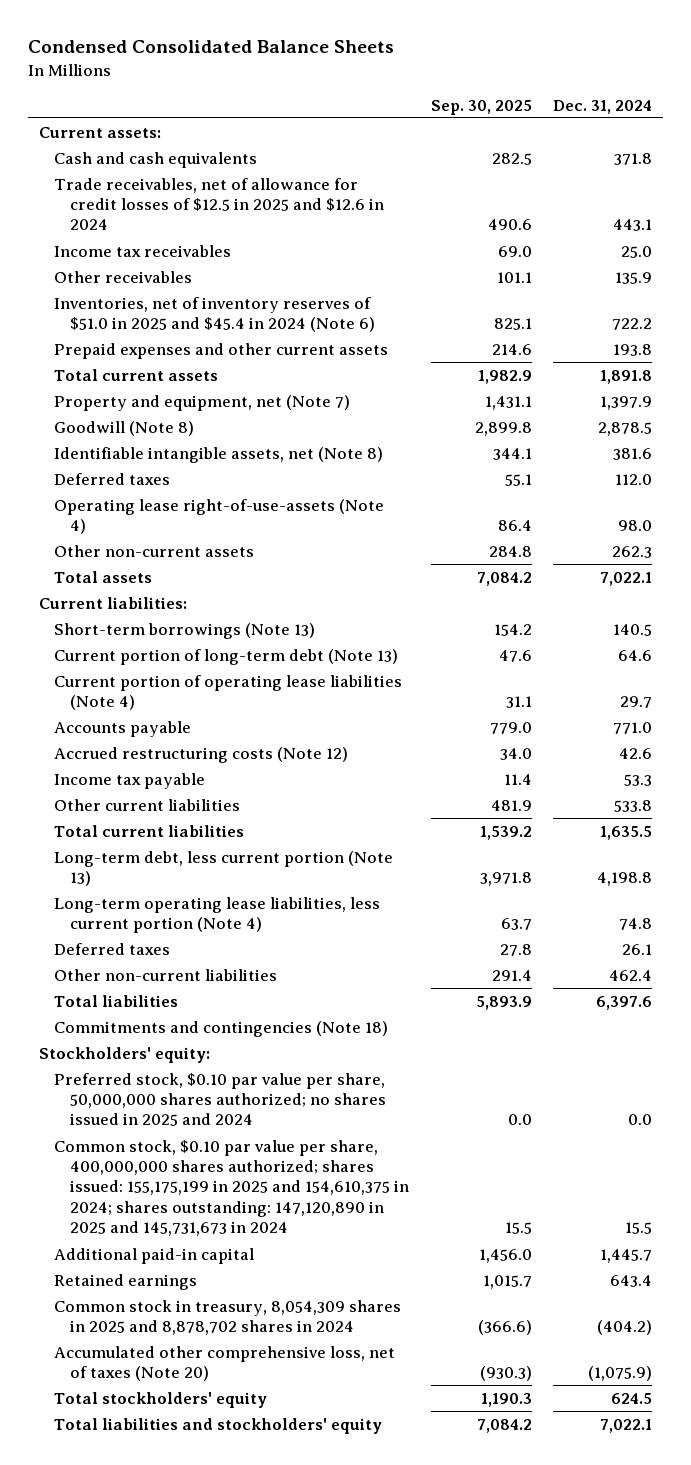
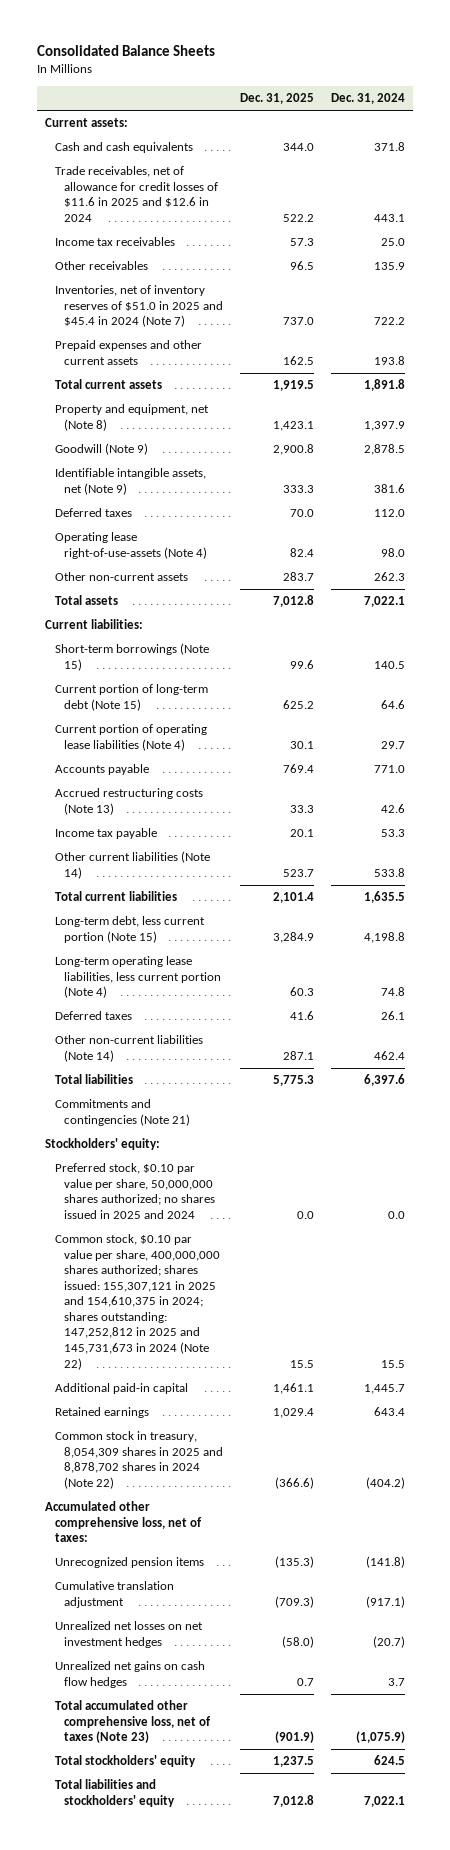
[27,40,394,54] Condensed Consolidated Balance Sheets -> [36,45,215,57] Consolidated Balance Sheets
[430,99,532,115] Sep. 30, 2025 -> none
none -> [239,93,314,105] Dec. 31, 2025
[54,177,384,231] Trade receivables, net of allowance for credit losses of $12.5 in 2025 and $12.6 in 2024 -> [54,166,219,222] Trade receivables, net of allowance for credit losses of $11.6 in 2025 and $12.6 in 2024
[54,296,375,333] Inventories, net of inventory reserves of $51.0 in 2025 and $45.4 in 2024 (Note 6) -> [54,285,224,328] Inventories, net of inventory reserves of $51.0 in 2025 and $45.4 in 2024 (Note 7)
[54,394,351,411] Property and equipment, net (Note 7) -> [54,404,209,431] Property and equipment, net (Note 8)
[54,420,195,436] Goodwill (Note 8) -> [54,443,148,456] Goodwill (Note 9)
[54,446,384,463] Identifiable intangible assets, net (Note 8) -> [54,468,206,495] Identifiable intangible assets, net (Note 9)
[54,622,316,639] Short-term borrowings (Note 13) -> [54,643,209,671] Short-term borrowings (Note 15)
[54,648,399,665] Current portion of long-term debt (Note 13) -> [54,684,208,711] Current portion of long-term debt (Note 15)
[54,746,349,763] Accrued restructuring costs (Note 12) -> [54,788,203,815] Accrued restructuring costs (Note 13)
[54,798,241,811] Other current liabilities -> [54,851,210,879] Other current liabilities (Note 14)
[54,850,394,887] Long-term debt, less current portion (Note 13) -> [54,916,205,943] Long-term debt, less current portion (Note 15)
[54,968,278,981] Other non-current liabilities -> [54,1035,203,1062] Other non-current liabilities (Note 14)
[54,1020,389,1037] Commitments and contingencies (Note 18) -> [54,1099,191,1126] Commitments and contingencies (Note 21)
[54,1139,409,1237] Common stock, $0.10 par value per share, 400,000,000 shares authorized; shares issued: 155,175,199 in 2025 and 154,610,375 in 2024; shares outstanding: 147,120,890 in 2025 and 145,731,673 in 2024 -> [54,1234,221,1370] Common stock, $0.10 par value per share, 400,000,000 shares authorized; shares issued: 155,307,121 in 2025 and 154,610,375 in 2024; shares outstanding: 147,252,812 in 2025 and 145,731,673 in 2024 (Note 22)
[54,1299,402,1336] Common stock in treasury, 8,054,309 shares in 2025 and 8,878,702 shares in 2024 -> [54,1431,224,1489] Common stock in treasury, 8,054,309 shares in 2025 and 8,878,702 shares in 2024 (Note 22)
none -> [45,1501,202,1543] Accumulated other comprehensive loss, net of taxes:
none -> [54,1557,204,1569] Unrecognized pension items
none -> [54,1581,174,1608] Cumulative translation adjustment
none -> [54,1621,203,1648] Unrealized net losses on net investment hedges
none -> [54,1661,205,1688] Unrealized net gains on cash flow hedges
[54,1345,396,1382] Accumulated other comprehensive loss, net of taxes (Note 20) -> [54,1700,212,1744] Total accumulated other comprehensive loss, net of taxes (Note 23)

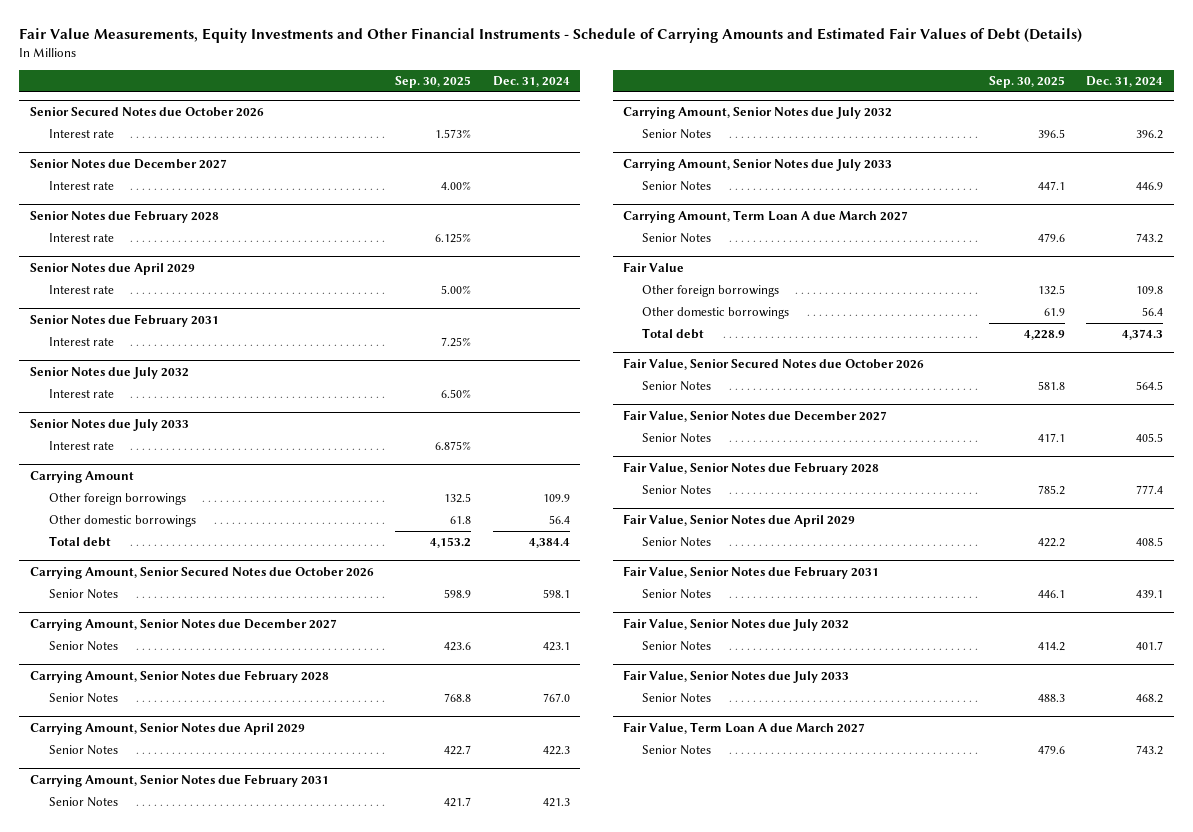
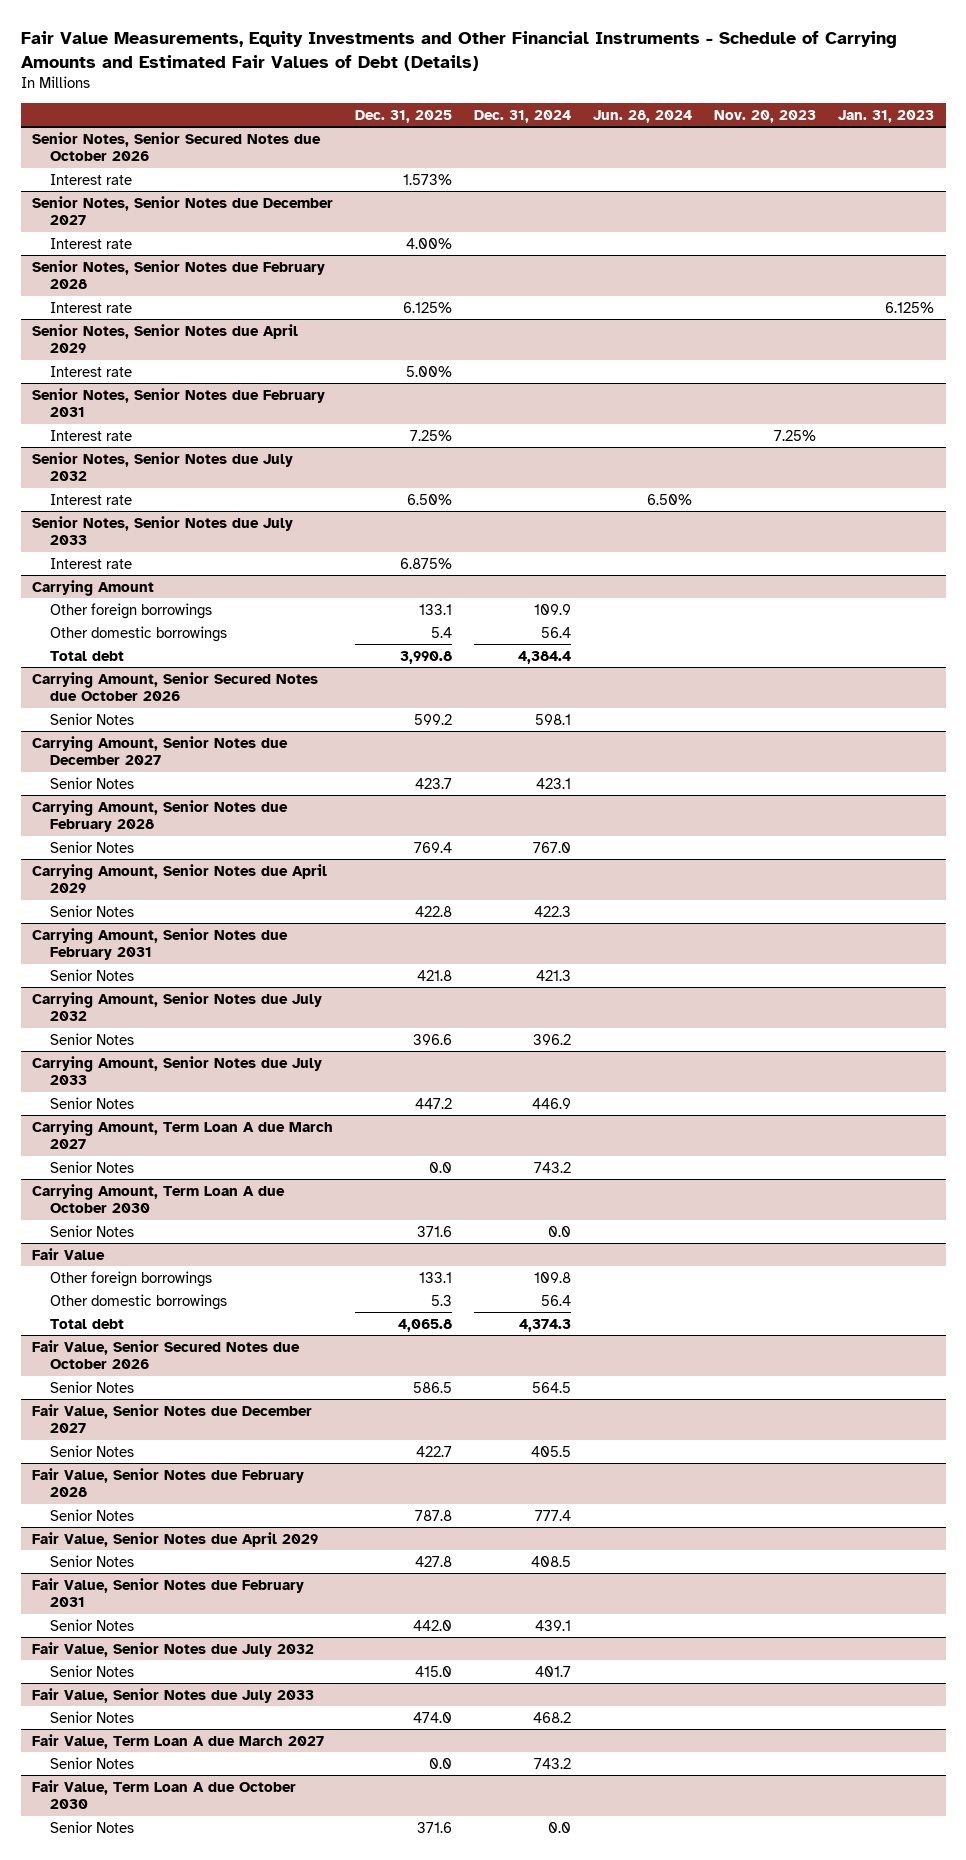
[395,75,472,88] Sep. 30, 2025 -> none
none -> [355,110,453,124] Dec. 31, 2025
none -> [593,110,693,124] Jun. 28, 2024
none -> [714,110,817,124] Nov. 20, 2023
none -> [838,110,935,124] Jan. 31, 2023
[29,106,264,117] Senior Secured Notes due October 2026 -> [31,131,321,162] Senior Notes, Senior Secured Notes due October 2026
[29,158,227,169] Senior Notes due December 2027 -> [31,195,333,226] Senior Notes, Senior Notes due December 2027
[29,209,219,223] Senior Notes due February 2028 -> [31,259,325,290] Senior Notes, Senior Notes due February 2028
[29,262,195,275] Senior Notes due April 2029 -> [31,323,298,354] Senior Notes, Senior Notes due April 2029
[29,313,219,327] Senior Notes due February 2031 -> [31,387,325,418] Senior Notes, Senior Notes due February 2031
[29,366,189,379] Senior Notes due July 2032 -> [31,451,293,482] Senior Notes, Senior Notes due July 2032
[29,418,189,431] Senior Notes due July 2033 -> [31,515,293,546] Senior Notes, Senior Notes due July 2033
none -> [31,1183,285,1214] Carrying Amount, Term Loan A due October 2030
none -> [49,1224,134,1237] Senior Notes
none -> [31,1779,296,1810] Fair Value, Term Loan A due October 2030
none -> [49,1820,134,1833] Senior Notes

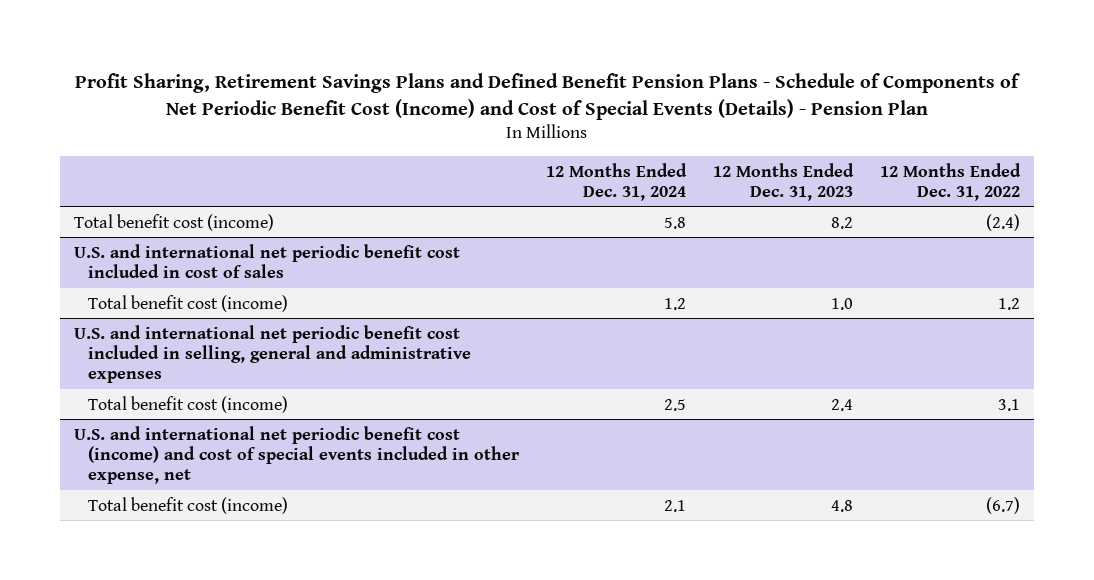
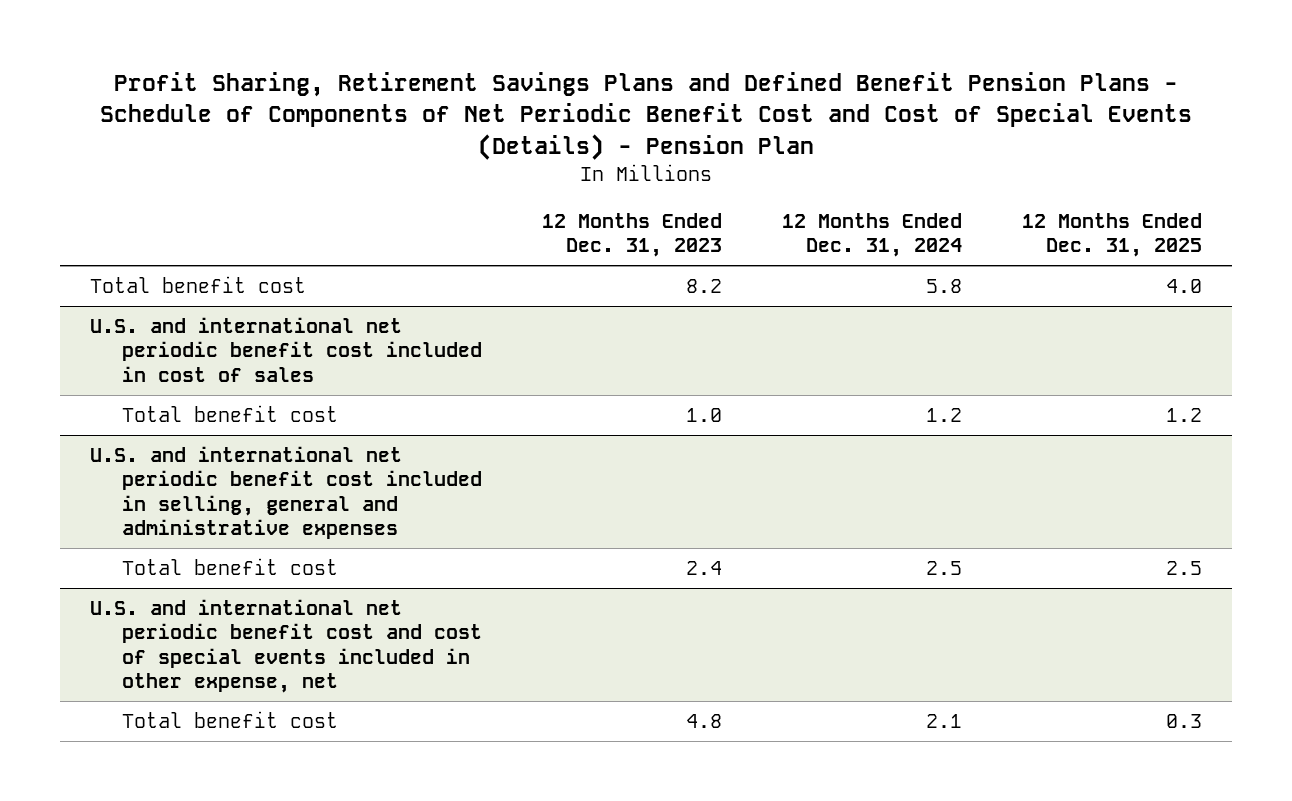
[75,72,1021,120] Profit Sharing, Retirement Savings Plans and Defined Benefit Pension Plans - Schedule of Components of Net Periodic Benefit Cost (Income) and Cost of Special Events (Details) - Pension Plan -> [100,72,1193,160] Profit Sharing, Retirement Savings Plans and Defined Benefit Pension Plans - Schedule of Components of Net Periodic Benefit Cost and Cost of Special Events (Details) - Pension Plan
[880,162,1022,201] 12 Months Ended Dec. 31, 2022 -> none
none -> [1021,212,1202,258] 12 Months Ended Dec. 31, 2025
[73,213,274,231] Total benefit cost (income) -> [90,276,307,294] Total benefit cost
[88,294,289,312] Total benefit cost (income) -> [122,405,339,423] Total benefit cost
[88,395,289,413] Total benefit cost (income) -> [122,558,339,576] Total benefit cost
[73,425,521,484] U.S. and international net periodic benefit cost (income) and cost of special events included in other expense, net -> [90,599,483,694] U.S. and international net periodic benefit cost and cost of special events included in other expense, net
[88,496,289,514] Total benefit cost (income) -> [122,711,339,729] Total benefit cost

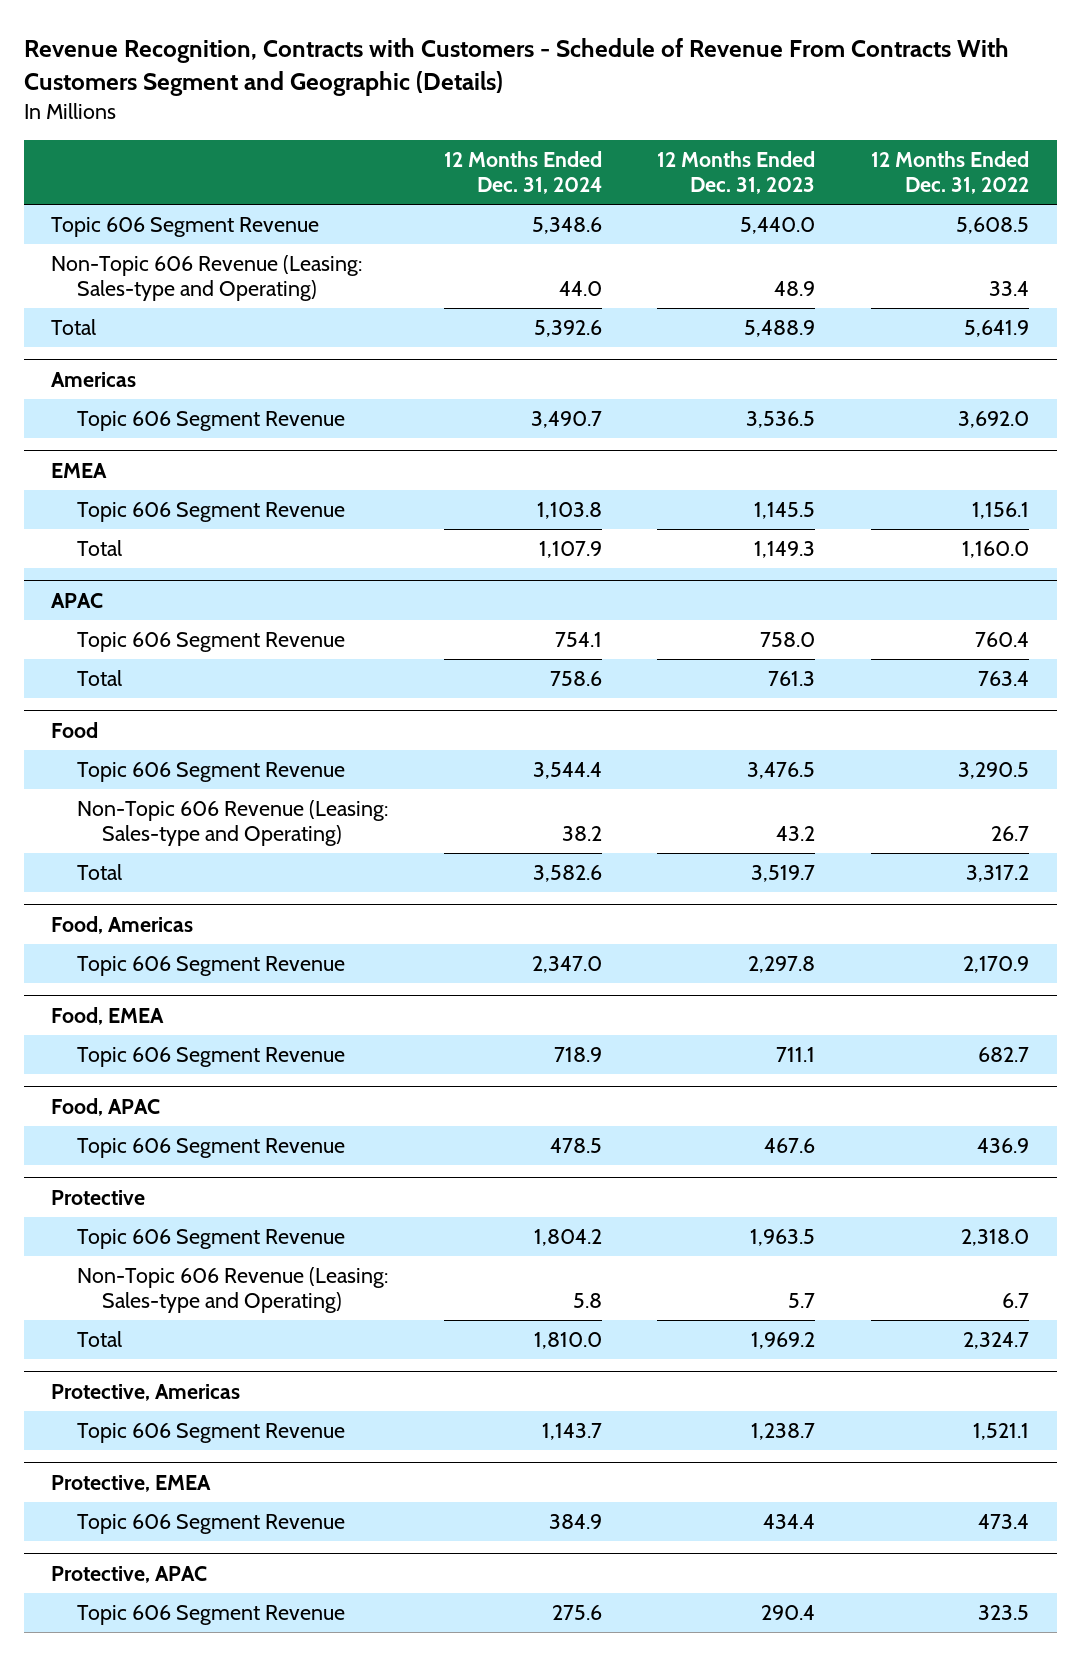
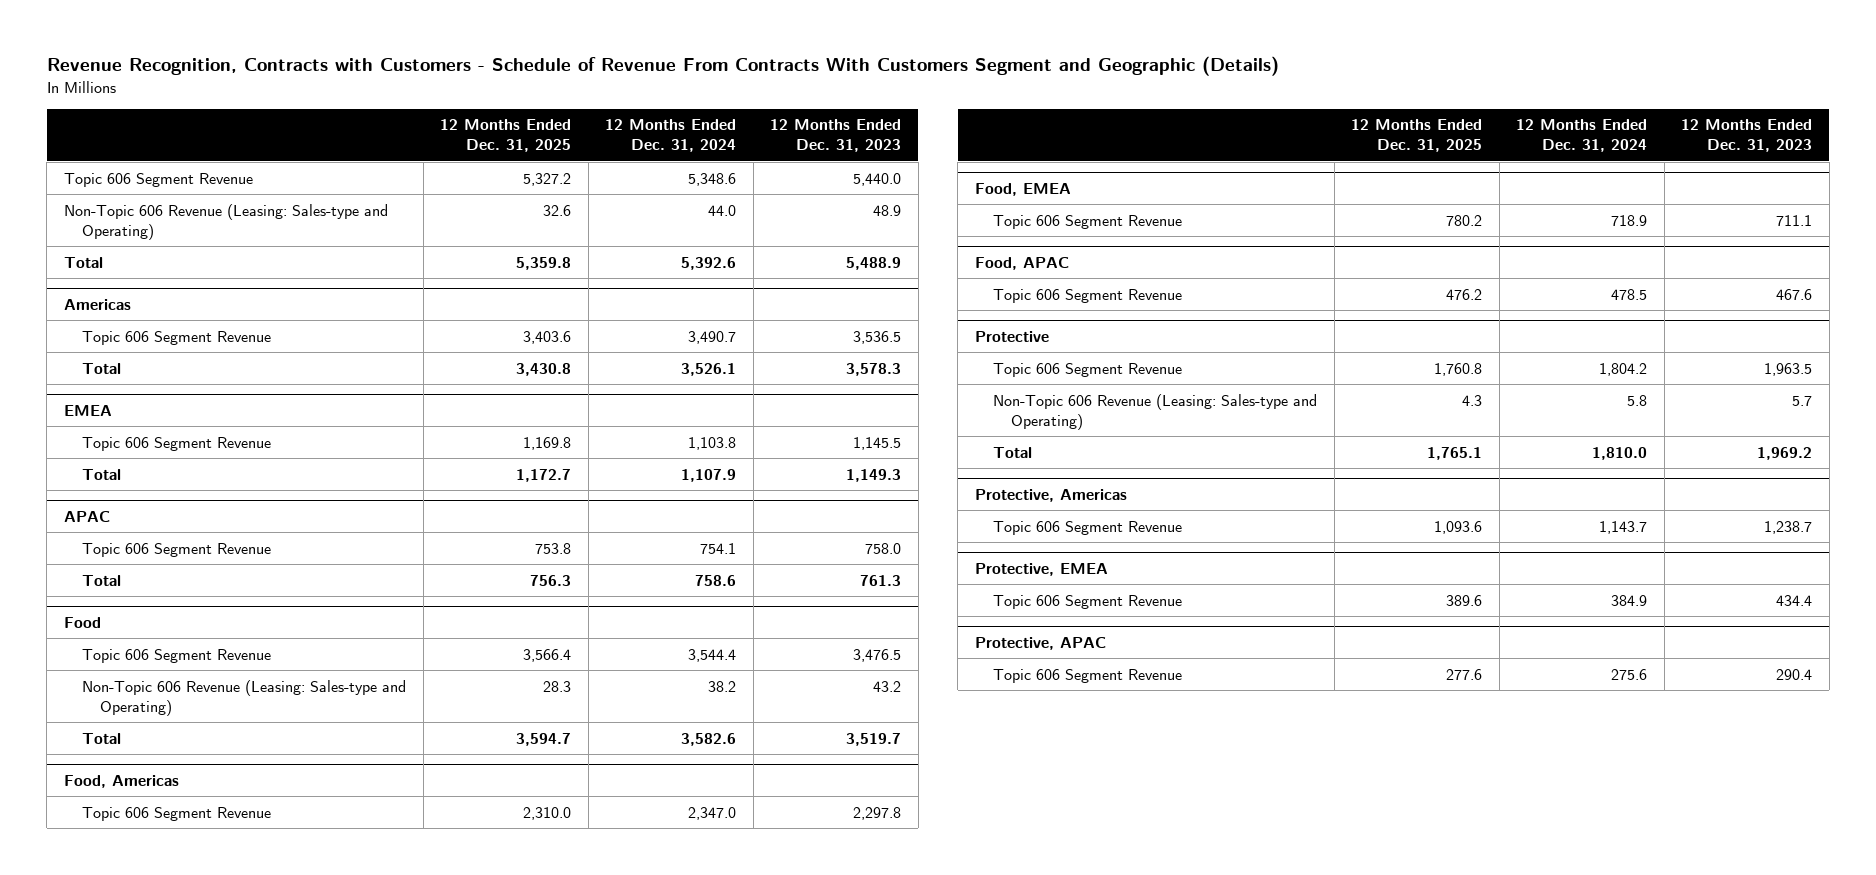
[870,150,1029,195] 12 Months Ended Dec. 31, 2022 -> none
none -> [440,119,572,153] 12 Months Ended Dec. 31, 2025
none -> [82,362,122,374] Total

